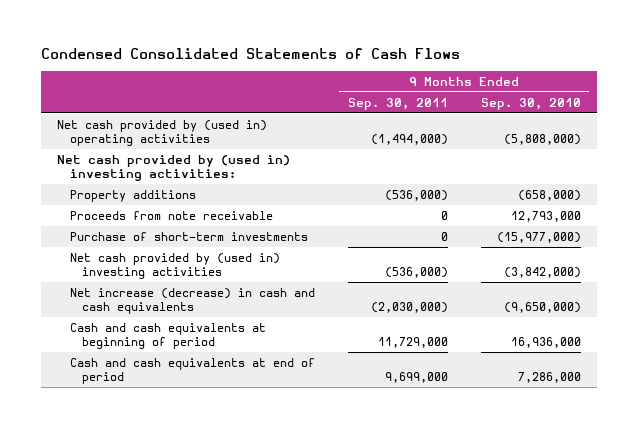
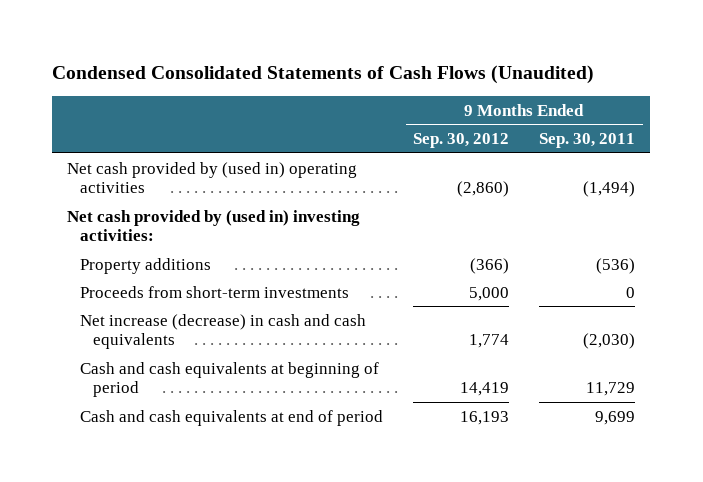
[40,47,460,59] Condensed Consolidated Statements of Cash Flows -> [52,64,595,84] Condensed Consolidated Statements of Cash Flows (Unaudited)
[480,97,581,110] Sep. 30, 2010 -> none
none -> [413,133,510,149] Sep. 30, 2012
[370,134,448,146] (1,494,000) -> [583,181,636,198] (1,494)
[69,211,273,221] Proceeds from note receivable -> none
[69,232,308,242] Purchase of short-term investments -> none
[69,253,280,280] Net cash provided by (used in) investing activities -> none
[384,190,448,202] (536,000) -> [596,257,636,274] (536)
none -> [80,285,350,298] Proceeds from short-term investments
[370,302,448,314] (2,030,000) -> [583,333,636,350] (2,030)
[377,337,448,349] 11,729,000 -> [586,382,636,397] 11,729
[384,372,448,384] 9,699,000 -> [595,410,636,425] 9,699

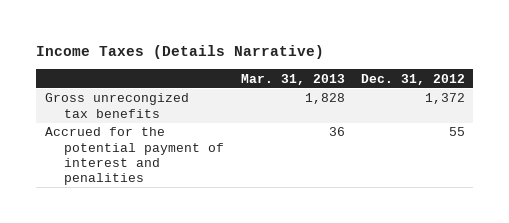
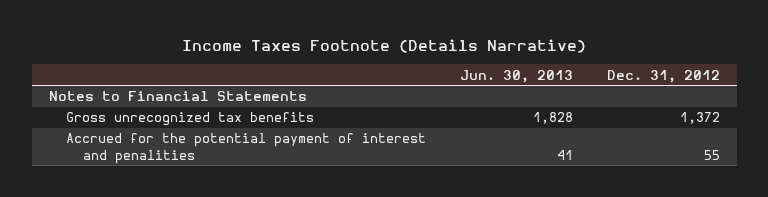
[36,45,325,60] Income Taxes (Details Narrative) -> [182,39,587,54] Income Taxes Footnote (Details Narrative)
[240,73,345,85] Mar. 31, 2013 -> none
none -> [459,69,573,83] Jun. 30, 2013
none -> [48,91,307,102] Notes to Financial Statements
[44,93,189,118] Gross unrecongized tax benefits -> [65,112,314,127] Gross unrecognized tax benefits

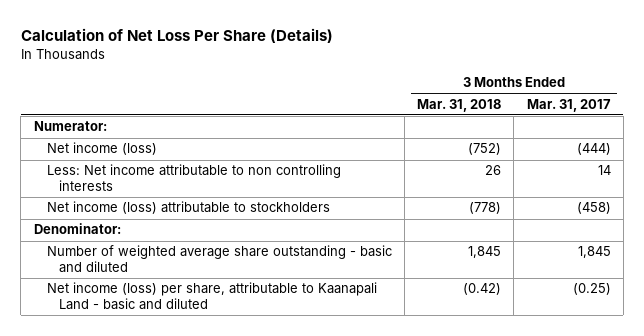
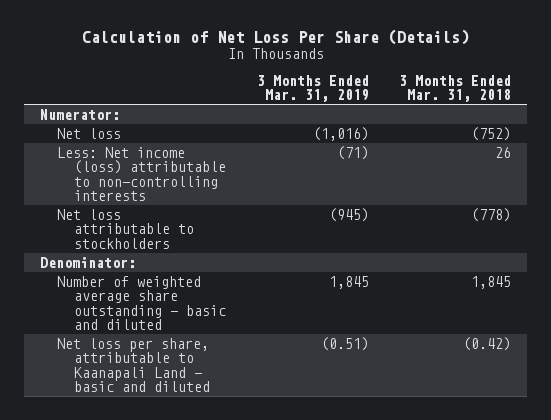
[526,98,611,112] Mar. 31, 2017 -> none
none -> [256,74,369,103] 3 Months Ended Mar. 31, 2019
[46,142,157,156] Net income (loss) -> [56,128,121,140] Net loss
[46,164,341,192] Less: Net income attributable to non controlling interests -> [56,147,227,202] Less: Net income (loss) attributable to non-controlling interests
[46,201,330,215] Net income (loss) attributable to stockholders -> [56,209,195,249] Net loss attributable to stockholders
[46,282,377,311] Net income (loss) per share, attributable to Kaanapali Land - basic and diluted -> [56,338,211,393] Net loss per share, attributable to Kaanapali Land - basic and diluted

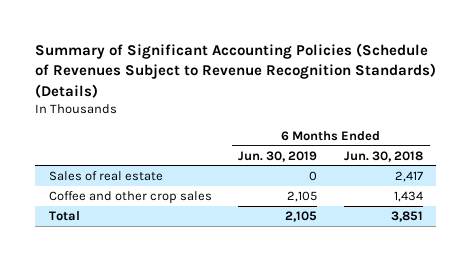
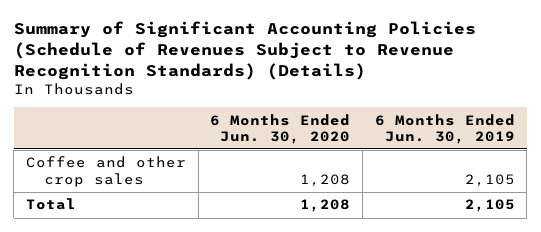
[344,150,424,162] Jun. 30, 2018 -> none
none -> [210,113,351,144] 6 Months Ended Jun. 30, 2020
[48,170,163,181] Sales of real estate -> none

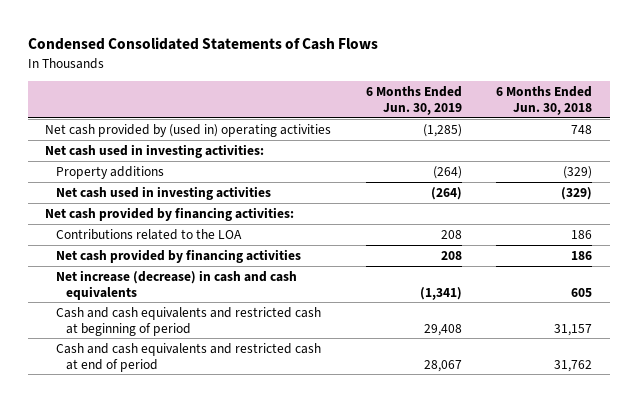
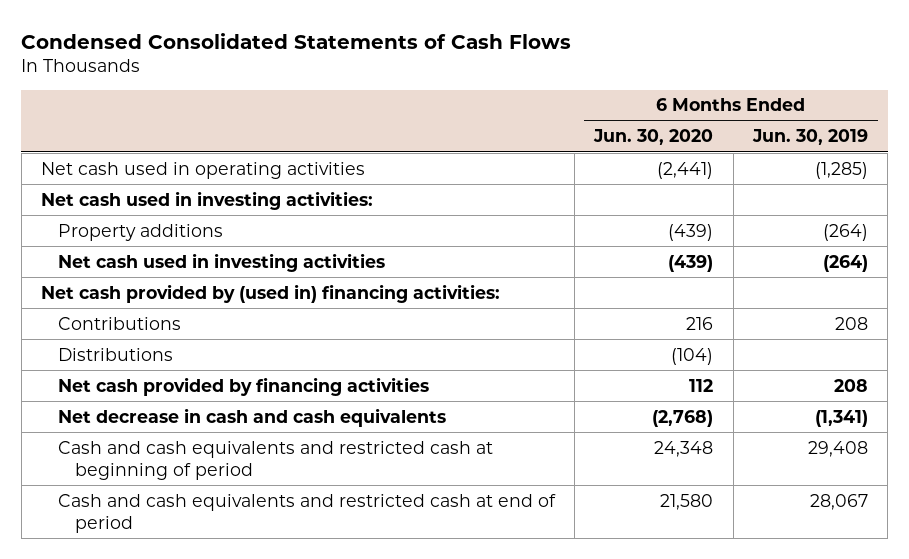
[496,86,593,116] 6 Months Ended Jun. 30, 2018 -> none
none -> [593,129,714,146] Jun. 30, 2020
[45,123,332,137] Net cash provided by (used in) operating activities -> [41,161,366,179] Net cash used in operating activities
[45,206,295,221] Net cash provided by financing activities: -> [41,283,501,303] Net cash provided by (used in) financing activities:
[55,228,242,240] Contributions related to the LOA -> [57,316,181,330] Contributions
none -> [57,347,173,361] Distributions
[55,269,297,300] Net increase (decrease) in cash and cash equivalents -> [57,407,446,427] Net decrease in cash and cash equivalents

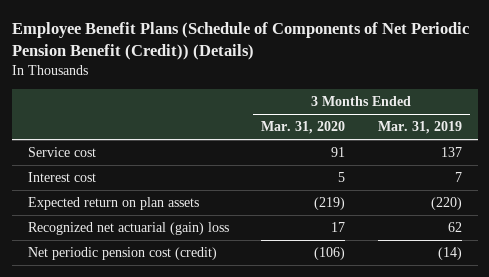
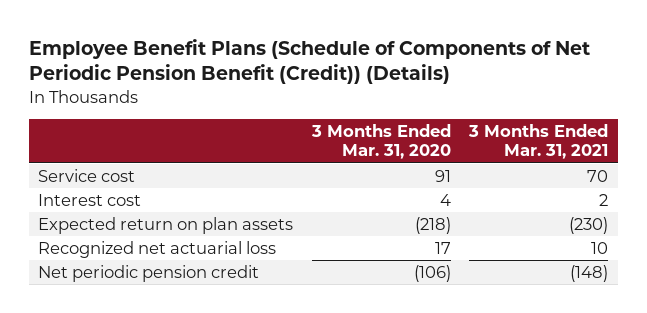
[377,121,462,135] Mar. 31, 2019 -> none
none -> [468,124,609,160] 3 Months Ended Mar. 31, 2021
[338,172,346,183] 5 -> [439,193,451,206] 4
[314,197,346,211] (219) -> [414,216,451,234] (218)
[27,222,229,236] Recognized net actuarial (gain) loss -> [38,240,277,258] Recognized net actuarial loss
[27,247,217,261] Net periodic pension cost (credit) -> [38,264,260,282] Net periodic pension credit

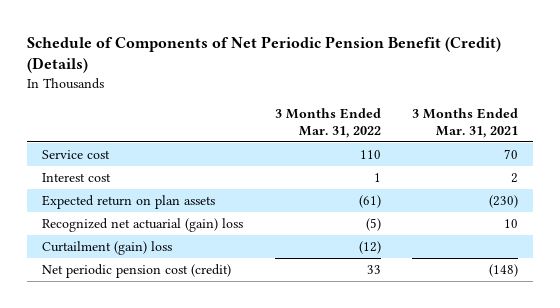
[29,38,591,85] Employee Benefit Plans (Schedule of Components of Net Periodic Pension Benefit (Credit)) (Details) -> [26,36,501,74] Schedule of Components of Net Periodic Pension Benefit (Credit) (Details)
[310,124,451,160] 3 Months Ended Mar. 31, 2020 -> none
none -> [274,107,381,138] 3 Months Ended Mar. 31, 2022
[38,240,277,258] Recognized net actuarial loss -> [42,218,244,233] Recognized net actuarial (gain) loss
none -> [42,241,173,256] Curtailment (gain) loss
[38,264,260,282] Net periodic pension credit -> [42,264,232,279] Net periodic pension cost (credit)

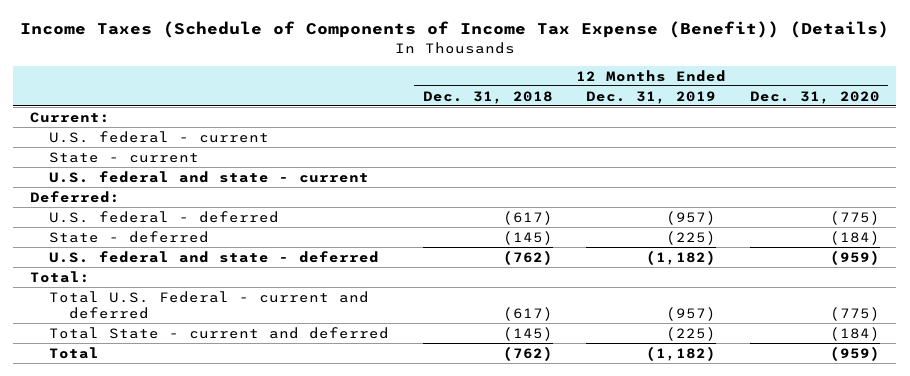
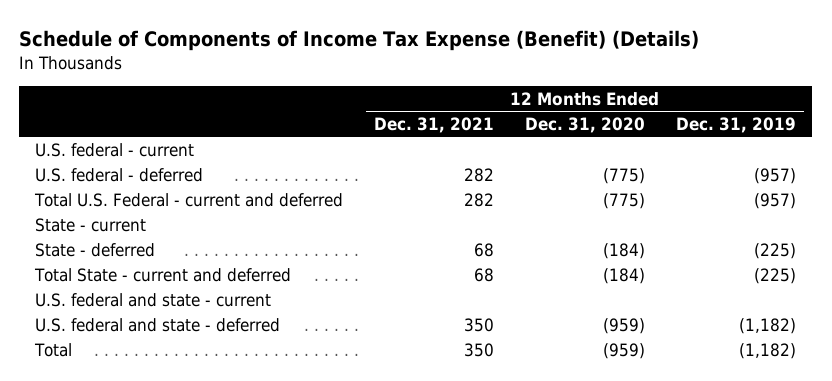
[19,21,889,39] Income Taxes (Schedule of Components of Income Tax Expense (Benefit)) (Details) -> [19,29,700,51] Schedule of Components of Income Tax Expense (Benefit) (Details)
[422,90,553,104] Dec. 31, 2018 -> none
none -> [374,116,495,133] Dec. 31, 2021
[30,111,111,123] Current: -> none
[30,190,121,203] Deferred: -> none
[30,270,91,283] Total: -> none
[49,151,200,163] State - current -> [35,217,147,232] State - current
[49,230,210,243] State - deferred -> [35,242,156,257] State - deferred
[49,170,370,183] U.S. federal and state - current -> [35,292,272,307] U.S. federal and state - current
[49,250,380,263] U.S. federal and state - deferred -> [35,317,281,332] U.S. federal and state - deferred

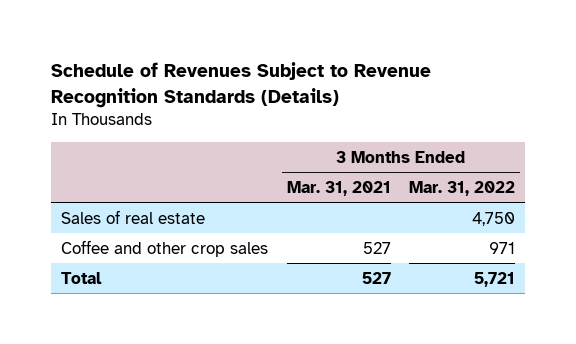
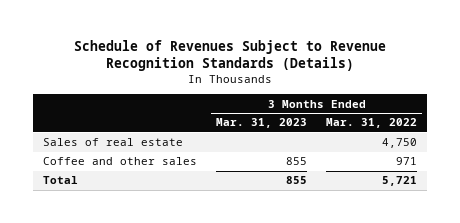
[286,180,391,196] Mar. 31, 2021 -> none
none -> [216,118,308,129] Mar. 31, 2023
[60,239,268,257] Coffee and other crop sales -> [42,157,197,166] Coffee and other sales

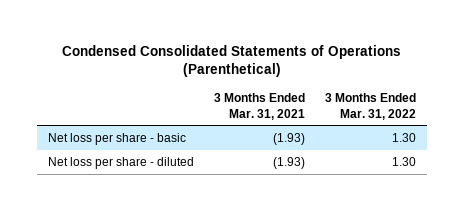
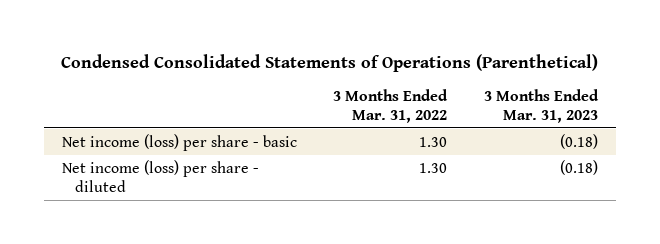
[214,93,306,120] 3 Months Ended Mar. 31, 2021 -> none
none -> [483,88,599,123] 3 Months Ended Mar. 31, 2023
[47,132,186,145] Net loss per share - basic -> [61,133,297,151] Net income (loss) per share - basic
[47,156,194,169] Net loss per share - diluted -> [61,159,259,192] Net income (loss) per share - diluted

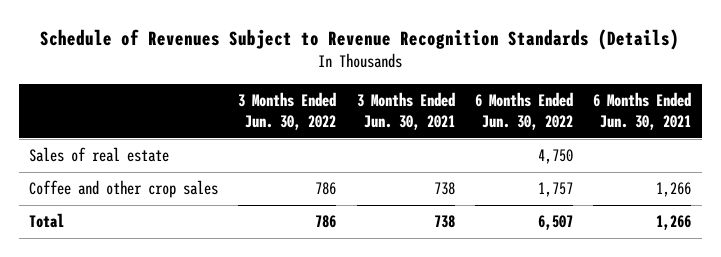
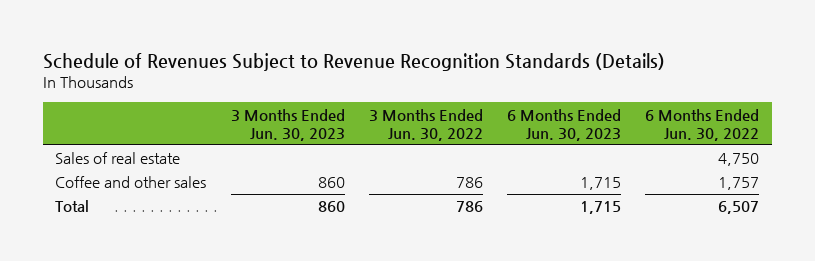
[356,92,455,131] 3 Months Ended Jun. 30, 2021 -> none
[593,92,692,131] 6 Months Ended Jun. 30, 2021 -> none
none -> [230,108,345,142] 3 Months Ended Jun. 30, 2023
none -> [507,108,622,142] 6 Months Ended Jun. 30, 2023
[29,180,219,199] Coffee and other crop sales -> [55,176,207,189] Coffee and other sales

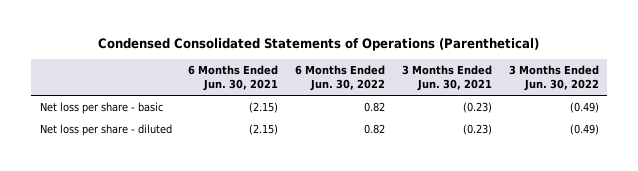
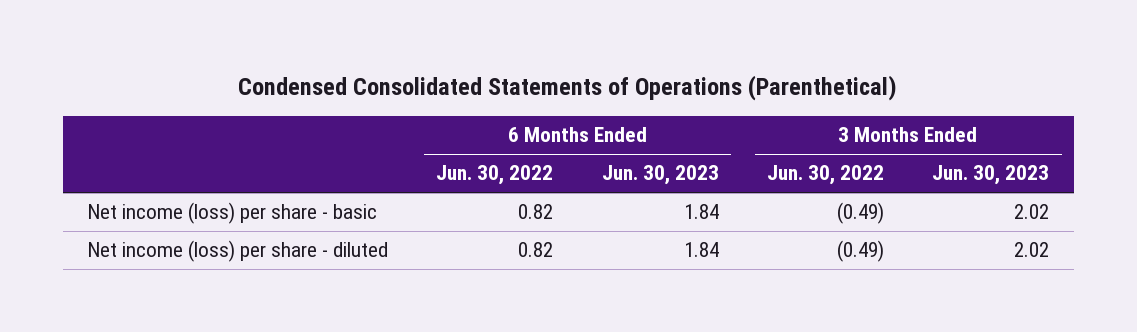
[188,65,279,92] 6 Months Ended Jun. 30, 2021 -> none
[401,65,492,92] 3 Months Ended Jun. 30, 2021 -> none
none -> [601,165,719,186] Jun. 30, 2023
none -> [932,165,1050,186] Jun. 30, 2023
[39,101,163,114] Net loss per share - basic -> [87,202,378,225] Net income (loss) per share - basic
[39,123,172,136] Net loss per share - diluted -> [87,240,389,263] Net income (loss) per share - diluted

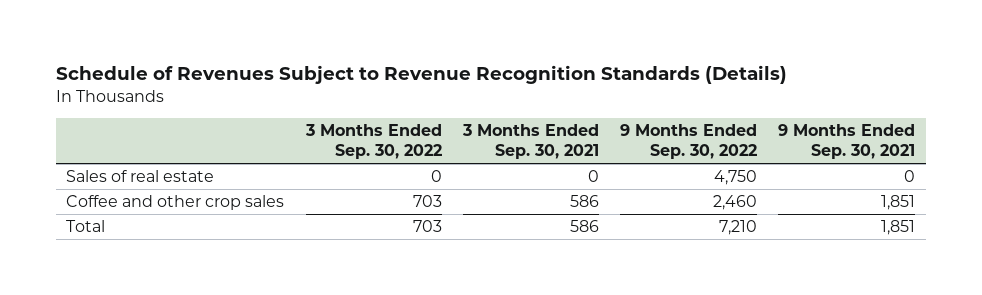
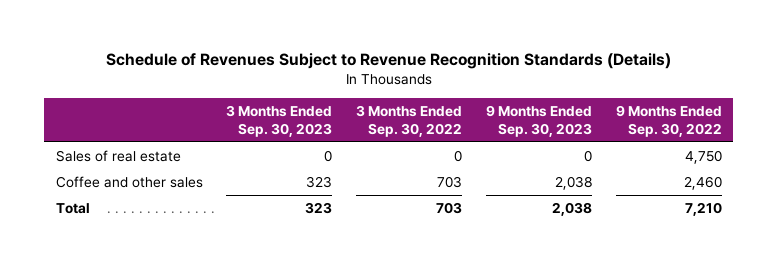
[461,123,599,160] 3 Months Ended Sep. 30, 2021 -> none
[778,123,916,160] 9 Months Ended Sep. 30, 2021 -> none
none -> [226,104,333,137] 3 Months Ended Sep. 30, 2023
none -> [485,104,592,137] 9 Months Ended Sep. 30, 2023
[66,194,285,210] Coffee and other crop sales -> [55,175,203,188] Coffee and other sales

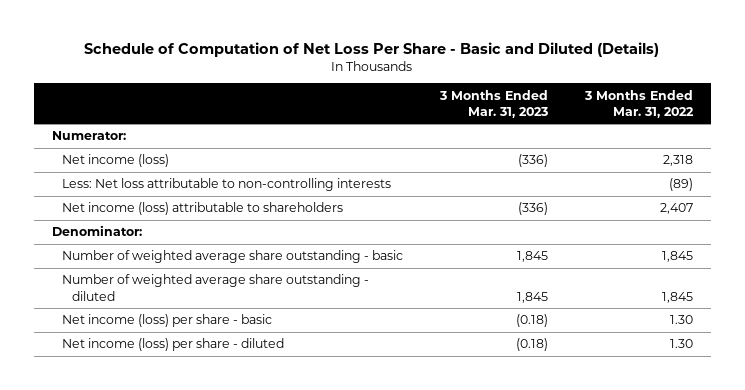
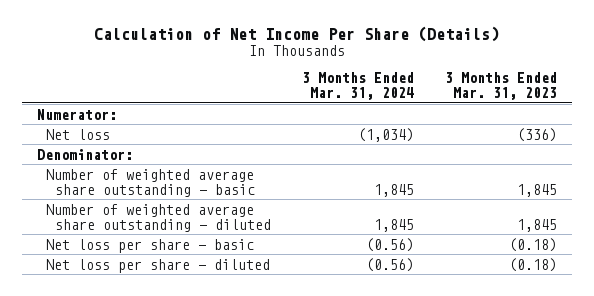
[84,41,660,57] Schedule of Computation of Net Loss Per Share - Basic and Diluted (Details) -> [93,25,499,42] Calculation of Net Income Per Share (Details)
[583,89,694,118] 3 Months Ended Mar. 31, 2022 -> none
none -> [301,72,414,101] 3 Months Ended Mar. 31, 2024
[61,178,391,192] Less: Net loss attributable to non-controlling interests -> none
[61,202,343,216] Net income (loss) attributable to shareholders -> none
[61,154,169,168] Net income (loss) -> [46,128,111,140] Net loss
[61,314,272,328] Net income (loss) per share - basic -> [46,238,255,253] Net loss per share - basic
[61,338,284,352] Net income (loss) per share - diluted -> [46,258,271,273] Net loss per share - diluted

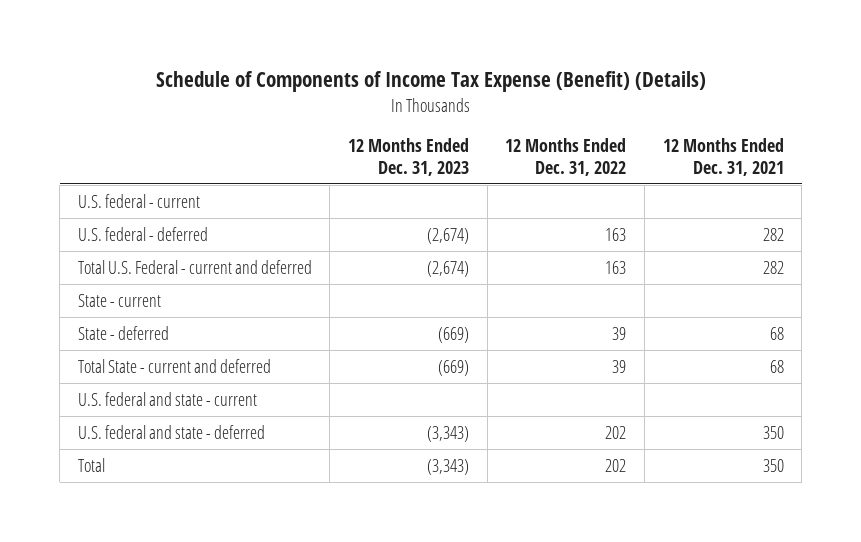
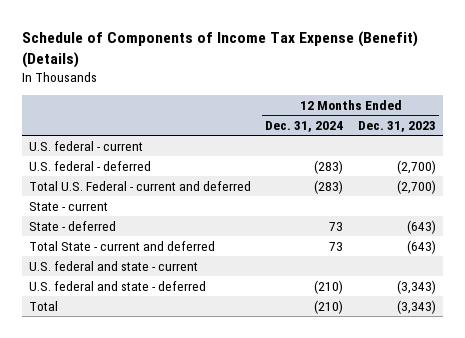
[505,138,627,177] 12 Months Ended Dec. 31, 2022 -> none
[662,138,784,177] 12 Months Ended Dec. 31, 2021 -> none
none -> [265,120,344,132] Dec. 31, 2024
[427,227,470,244] (2,674) -> [396,159,436,174] (2,700)
[427,260,470,277] (2,674) -> [396,179,436,194] (2,700)
[438,326,470,343] (669) -> [406,219,436,234] (643)
[438,359,470,376] (669) -> [406,239,436,254] (643)

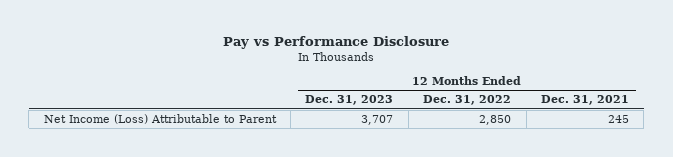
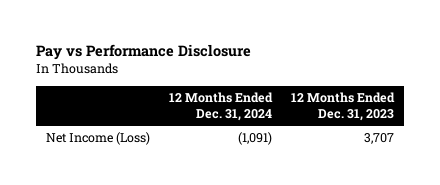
[423,95,512,106] Dec. 31, 2022 -> none
[541,95,630,106] Dec. 31, 2021 -> none
none -> [168,91,273,121] 12 Months Ended Dec. 31, 2024
[43,114,277,125] Net Income (Loss) Attributable to Parent -> [45,132,150,146] Net Income (Loss)

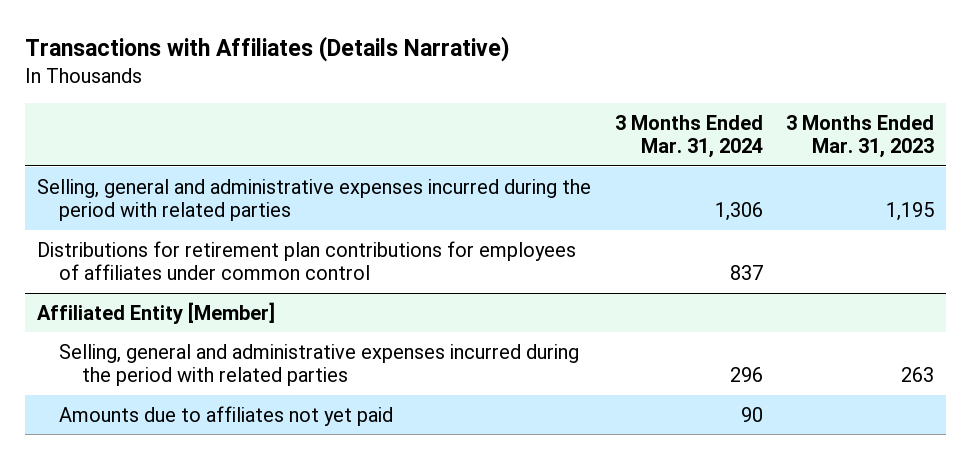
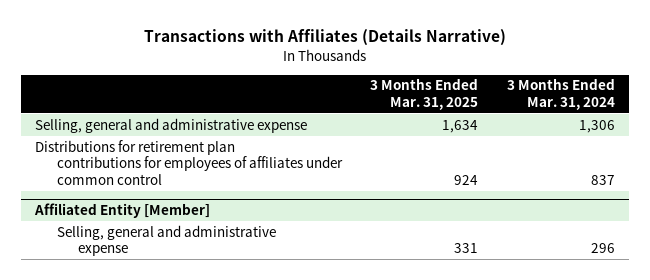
[786,114,935,159] 3 Months Ended Mar. 31, 2023 -> none
none -> [370,78,479,111] 3 Months Ended Mar. 31, 2025
[36,178,591,222] Selling, general and administrative expenses incurred during the period with related parties -> [35,117,308,133] Selling, general and administrative expense
[59,405,394,426] Amounts due to affiliates not yet paid -> none
[59,343,580,387] Selling, general and administrative expenses incurred during the period with related parties -> [56,224,276,257] Selling, general and administrative expense

